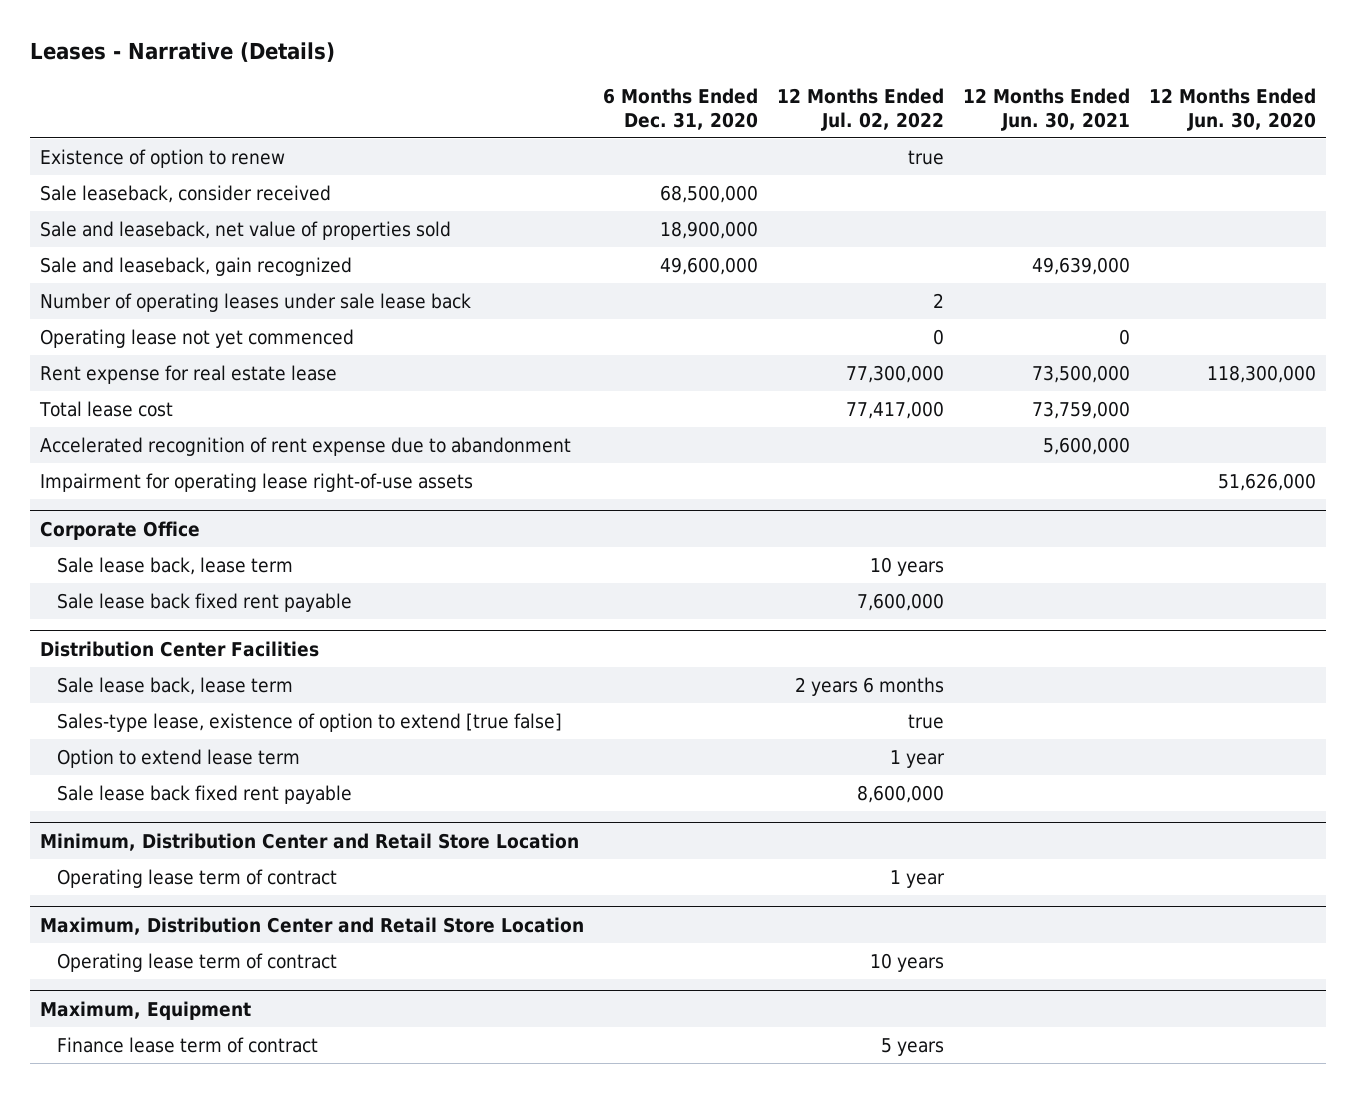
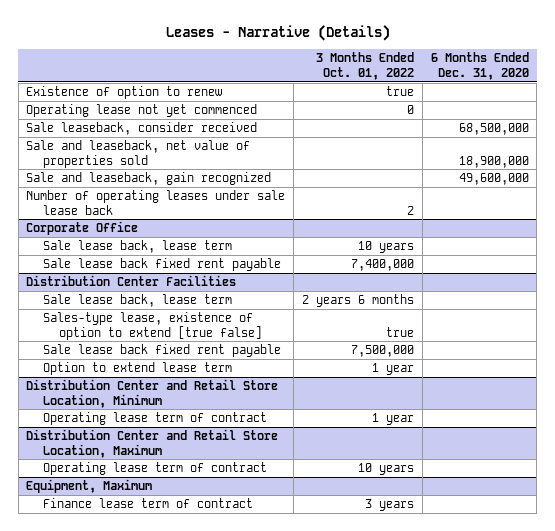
[777,88,945,131] 12 Months Ended Jul. 02, 2022 -> none
[963,88,1131,131] 12 Months Ended Jun. 30, 2021 -> none
[1149,88,1317,131] 12 Months Ended Jun. 30, 2020 -> none
none -> [316,52,415,80] 3 Months Ended Oct. 01, 2022
[39,328,354,348] Operating lease not yet commenced -> [26,104,258,118] Operating lease not yet commenced
[39,364,337,384] Rent expense for real estate lease -> none
[38,400,173,417] Total lease cost -> none
[39,436,571,456] Accelerated recognition of rent expense due to abandonment -> none
[39,472,473,492] Impairment for operating lease right-of-use assets -> none
[56,748,300,768] Option to extend lease term -> [42,362,232,376] Option to extend lease term
[39,832,579,851] Minimum, Distribution Center and Retail Store Location -> [26,379,279,408] Distribution Center and Retail Store Location, Minimum
[39,916,584,935] Maximum, Distribution Center and Retail Store Location -> [26,429,279,458] Distribution Center and Retail Store Location, Maximum
[39,1000,251,1020] Maximum, Equipment -> [26,479,153,494] Equipment, Maximum

